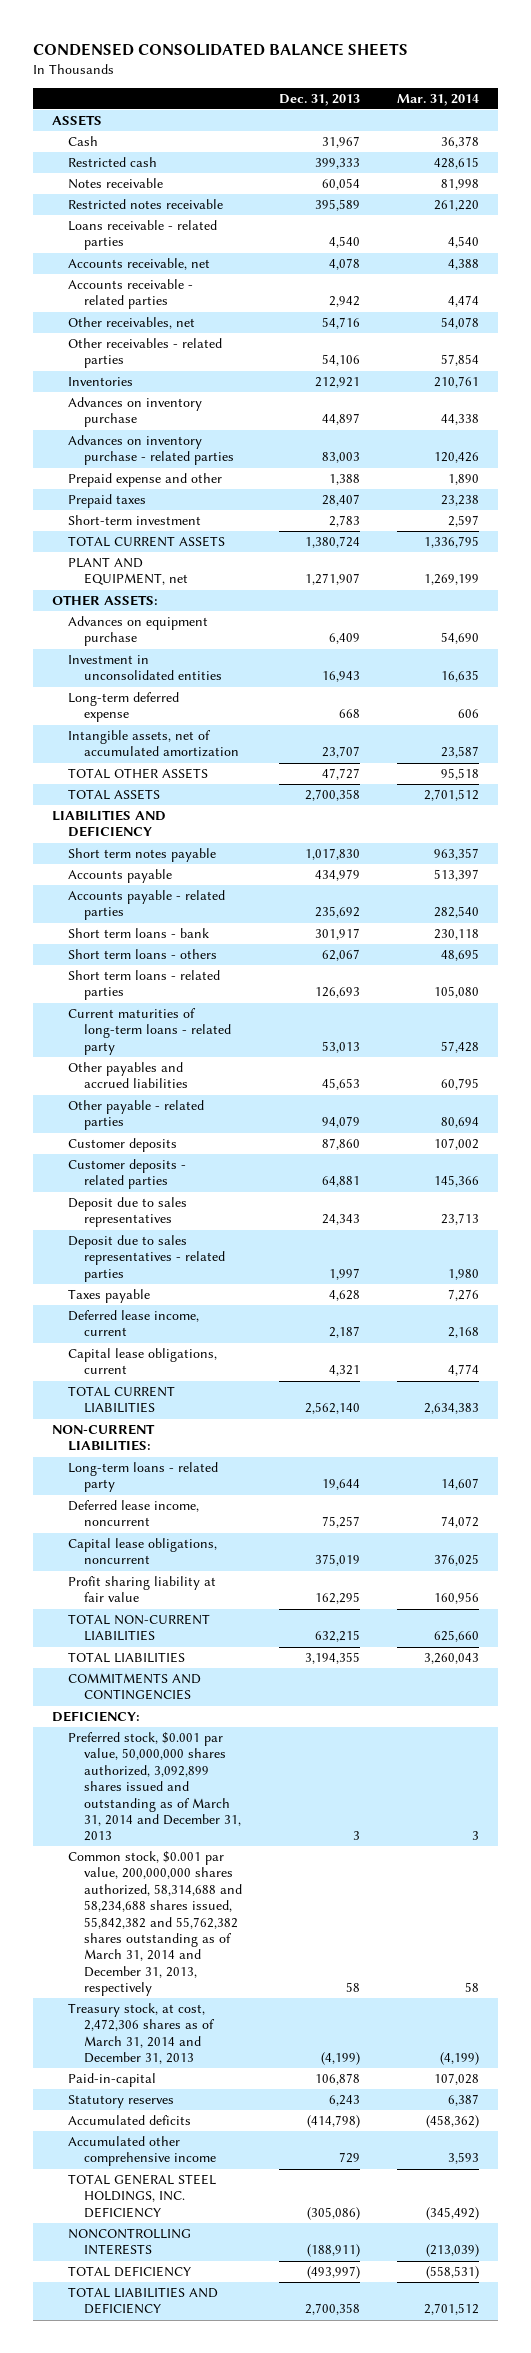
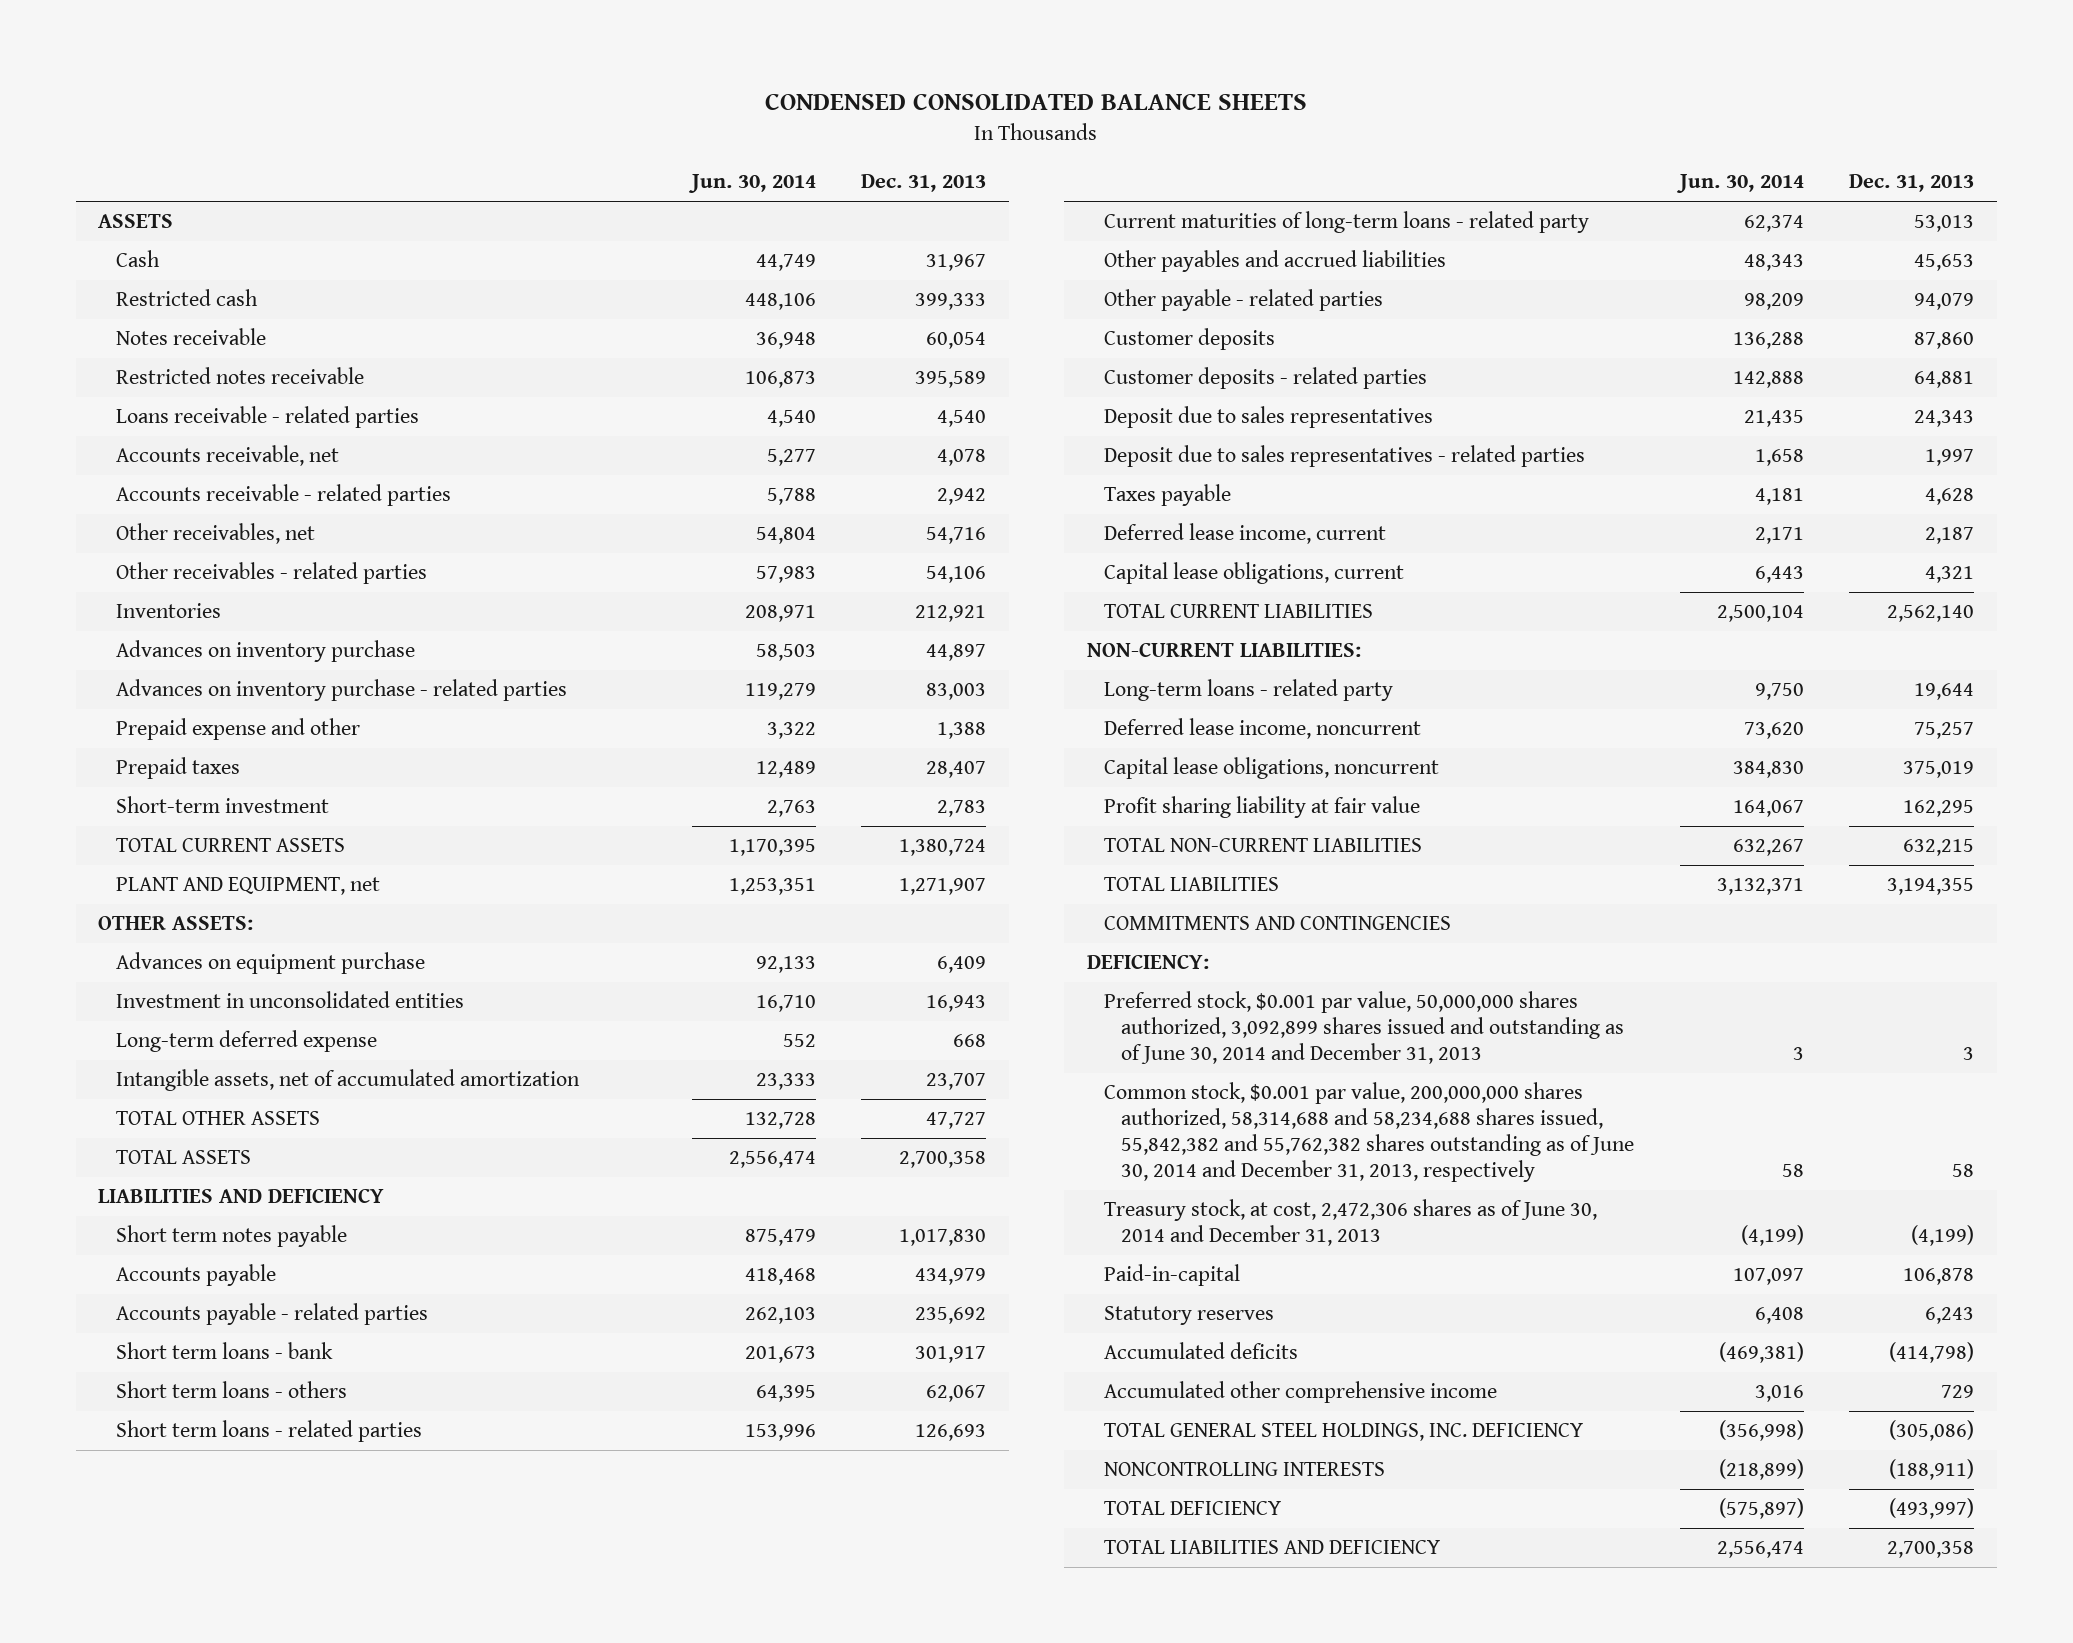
[397,93,480,106] Mar. 31, 2014 -> none
none -> [687,174,816,194] Jun. 30, 2014
[68,1732,242,1842] Preferred stock, $0.001 par value, 50,000,000 shares authorized, 3,092,899 shares issued and outstanding as of March 31, 2014 and December 31, 2013 -> [1104,991,1625,1065] Preferred stock, $0.001 par value, 50,000,000 shares authorized, 3,092,899 shares issued and outstanding as of June 30, 2014 and December 31, 2013
[68,1851,243,1997] Common stock, $0.001 par value, 200,000,000 shares authorized, 58,314,688 and 58,234,688 shares issued, 55,842,382 and 55,762,382 shares outstanding as of March 31, 2014 and December 31, 2013, respectively -> [1104,1082,1635,1182] Common stock, $0.001 par value, 200,000,000 shares authorized, 58,314,688 and 58,234,688 shares issued, 55,842,382 and 55,762,382 shares outstanding as of June 30, 2014 and December 31, 2013, respectively
[68,2003,216,2065] Treasury stock, at cost, 2,472,306 shares as of March 31, 2014 and December 31, 2013 -> [1104,1199,1598,1247] Treasury stock, at cost, 2,472,306 shares as of June 30, 2014 and December 31, 2013

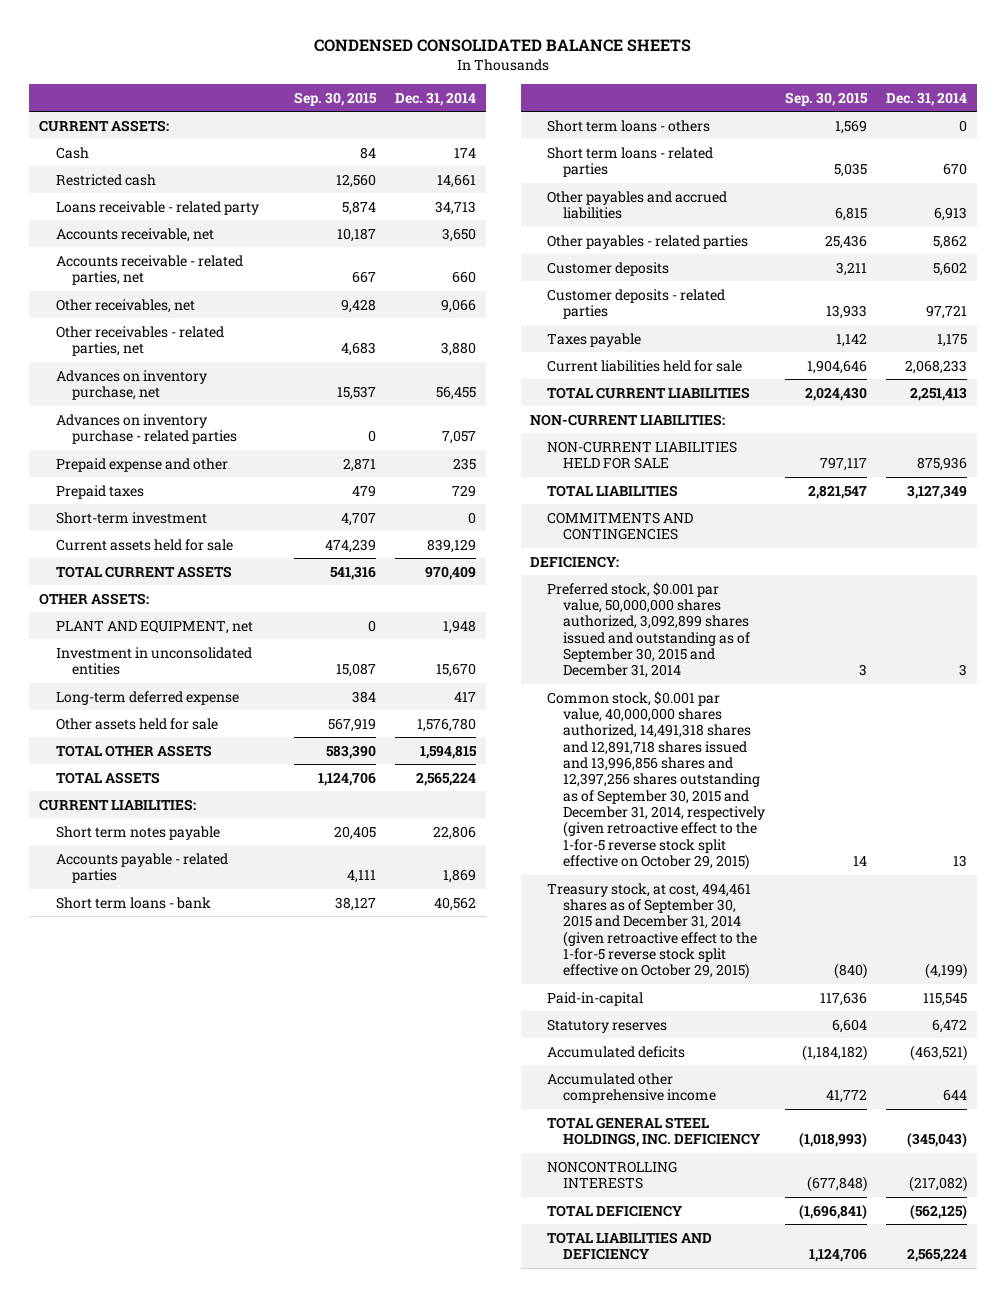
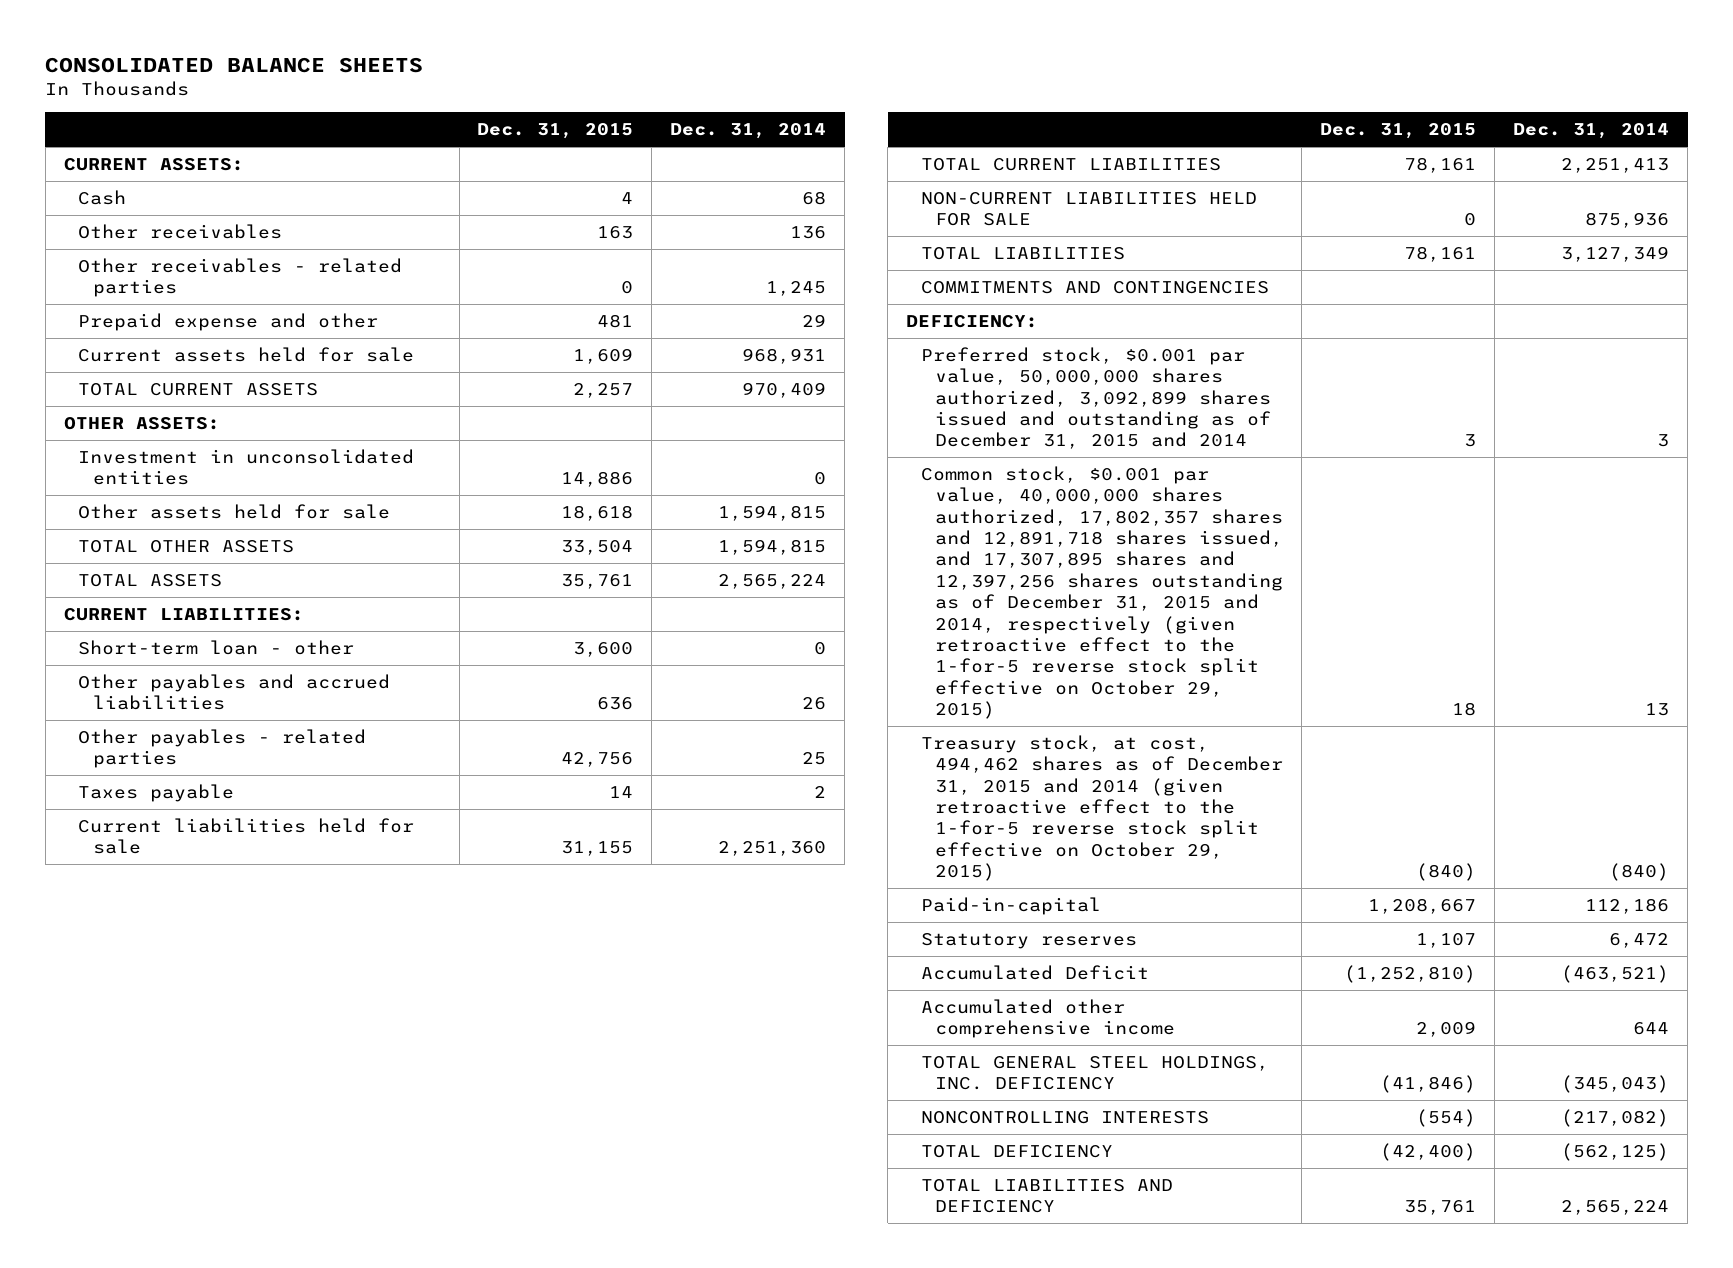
[314,39,692,53] CONDENSED CONSOLIDATED BALANCE SHEETS -> [45,56,424,73] CONSOLIDATED BALANCE SHEETS
[293,91,377,106] Sep. 30, 2015 -> none
none -> [477,123,634,140] Dec. 31, 2015
[55,173,156,186] Restricted cash -> none
[55,200,259,215] Loans receivable - related party -> none
[55,227,214,242] Accounts receivable, net -> none
[55,254,243,286] Accounts receivable - related parties, net -> none
[55,369,207,401] Advances on inventory purchase, net -> none
[55,413,238,445] Advances on inventory purchase - related parties -> none
[55,484,144,499] Prepaid taxes -> none
[55,511,207,524] Short-term investment -> none
[453,147,476,158] 174 -> [802,190,827,205] 68
[55,298,195,313] Other receivables, net -> [78,223,283,239] Other receivables
[440,298,476,313] 9,066 -> [790,225,827,239] 136
[55,325,224,357] Other receivables - related parties, net -> [78,257,403,298] Other receivables - related parties
[440,342,476,357] 3,880 -> [766,281,827,297] 1,245
[452,457,476,470] 235 -> [802,313,827,327] 29
[426,538,476,553] 839,129 -> [742,347,827,364] 968,931
[55,619,253,634] PLANT AND EQUIPMENT, net -> none
[55,690,239,705] Long-term deferred expense -> none
[435,663,476,678] 15,670 -> [814,472,827,486] 0
[416,717,476,732] 1,576,780 -> [718,504,827,521] 1,594,815
[55,825,220,840] Short term notes payable -> none
[55,852,228,884] Accounts payable - related parties -> none
[55,896,211,909] Short term loans - bank -> none
[546,146,713,178] Short term loans - related parties -> none
[546,261,669,276] Customer deposits -> none
[546,288,725,320] Customer deposits - related parties -> none
[546,119,710,132] Short term loans - others -> [78,639,355,655] Short-term loan - other
[934,207,968,222] 6,913 -> [802,697,827,711] 26
[933,234,968,249] 5,862 -> [802,752,827,766] 25
[937,333,968,347] 1,175 -> [814,785,827,798] 2
[905,359,968,374] 2,068,233 -> [718,841,827,857] 2,251,360
[530,413,726,426] NON-CURRENT LIABILITIES: -> none
[546,581,751,679] Preferred stock, $0.001 par value, 50,000,000 shares authorized, 3,092,899 shares issued and outstanding as of September 30, 2015 and December 31, 2014 -> [920,346,1272,450] Preferred stock, $0.001 par value, 50,000,000 shares authorized, 3,092,899 shares issued and outstanding as of December 31, 2015 and 2014
[546,690,766,870] Common stock, $0.001 par value, 40,000,000 shares authorized, 14,491,318 shares and 12,891,718 shares issued and 13,996,856 shares and 12,397,256 shares outstanding as of September 30, 2015 and December 31, 2014, respectively (given retroactive effect to the 1-for-5 reverse stock split effective on October 29, 2015) -> [920,465,1284,719] Common stock, $0.001 par value, 40,000,000 shares authorized, 17,802,357 shares and 12,891,718 shares issued, and 17,307,895 shares and 12,397,256 shares outstanding as of December 31, 2015 and 2014, respectively (given retroactive effect to the 1-for-5 reverse stock split effective on October 29, 2015)
[546,882,758,980] Treasury stock, at cost, 494,461 shares as of September 30, 2015 and December 31, 2014 (given retroactive effect to the 1-for-5 reverse stock split effective on October 29, 2015) -> [920,734,1284,882] Treasury stock, at cost, 494,462 shares as of December 31, 2015 and 2014 (given retroactive effect to the 1-for-5 reverse stock split effective on October 29, 2015)
[925,963,968,980] (4,199) -> [1609,863,1670,882] (840)
[923,992,968,1006] 115,545 -> [1585,897,1670,914] 112,186
[546,1045,685,1058] Accumulated deficits -> [920,964,1149,980] Accumulated Deficit

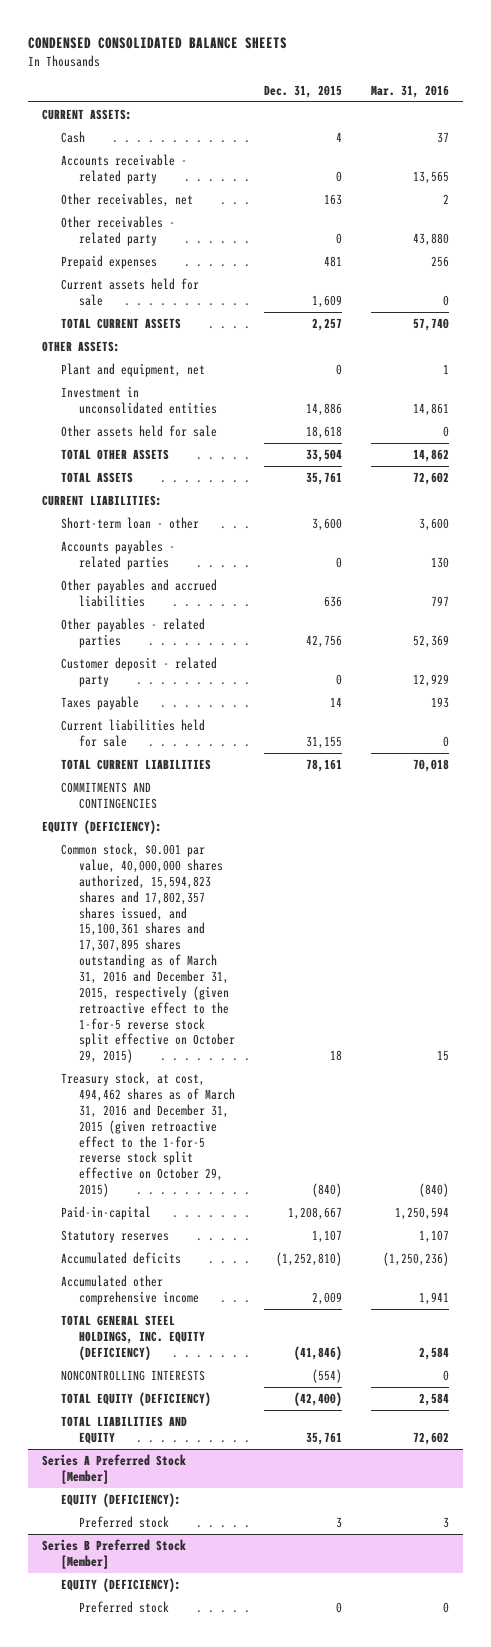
[45,56,424,73] CONSOLIDATED BALANCE SHEETS -> [27,37,287,50] CONDENSED CONSOLIDATED BALANCE SHEETS
[670,123,827,140] Dec. 31, 2014 -> none
none -> [370,84,449,98] Mar. 31, 2016
none -> [60,154,187,185] Accounts receivable - related party
[78,223,283,239] Other receivables -> [60,193,193,208] Other receivables, net
[78,257,403,298] Other receivables - related parties -> [60,216,175,247] Other receivables - related party
[78,312,379,331] Prepaid expense and other -> [60,255,157,270] Prepaid expenses
none -> [60,363,205,378] Plant and equipment, net
none -> [60,540,175,571] Accounts payables - related parties
none -> [60,657,217,688] Customer deposit - related party
[920,191,1257,227] NON-CURRENT LIABILITIES HELD FOR SALE -> none
[920,246,1125,260] TOTAL LIABILITIES -> none
[920,346,1272,450] Preferred stock, $0.001 par value, 50,000,000 shares authorized, 3,092,899 shares issued and outstanding as of December 31, 2015 and 2014 -> none
[906,314,1039,328] DEFICIENCY: -> [42,820,163,835] EQUITY (DEFICIENCY):
[920,465,1284,719] Common stock, $0.001 par value, 40,000,000 shares authorized, 17,802,357 shares and 12,891,718 shares issued, and 17,307,895 shares and 12,397,256 shares outstanding as of December 31, 2015 and 2014, respectively (given retroactive effect to the 1-for-5 reverse stock split effective on October 29, 2015) -> [60,843,236,1064] Common stock, $0.001 par value, 40,000,000 shares authorized, 15,594,823 shares and 17,802,357 shares issued, and 15,100,361 shares and 17,307,895 shares outstanding as of March 31, 2016 and December 31, 2015, respectively (given retroactive effect to the 1-for-5 reverse stock split effective on October 29, 2015)
[920,734,1284,882] Treasury stock, at cost, 494,462 shares as of December 31, 2015 and 2014 (given retroactive effect to the 1-for-5 reverse stock split effective on October 29, 2015) -> [60,1072,236,1198] Treasury stock, at cost, 494,462 shares as of March 31, 2016 and December 31, 2015 (given retroactive effect to the 1-for-5 reverse stock split effective on October 29, 2015)
[920,964,1149,980] Accumulated Deficit -> [60,1252,181,1265] Accumulated deficits
[920,1055,1269,1091] TOTAL GENERAL STEEL HOLDINGS, INC. DEFICIENCY -> [60,1315,206,1360] TOTAL GENERAL STEEL HOLDINGS, INC. EQUITY (DEFICIENCY)
[920,1144,1113,1158] TOTAL DEFICIENCY -> [60,1392,211,1407] TOTAL EQUITY (DEFICIENCY)
[920,1178,1173,1214] TOTAL LIABILITIES AND DEFICIENCY -> [60,1416,187,1445] TOTAL LIABILITIES AND EQUITY
none -> [42,1454,187,1485] Series A Preferred Stock [Member]
none -> [60,1493,181,1508] EQUITY (DEFICIENCY):
none -> [79,1516,170,1529] Preferred stock
none -> [42,1539,187,1570] Series B Preferred Stock [Member]
none -> [60,1578,181,1593] EQUITY (DEFICIENCY):
none -> [79,1601,170,1614] Preferred stock

